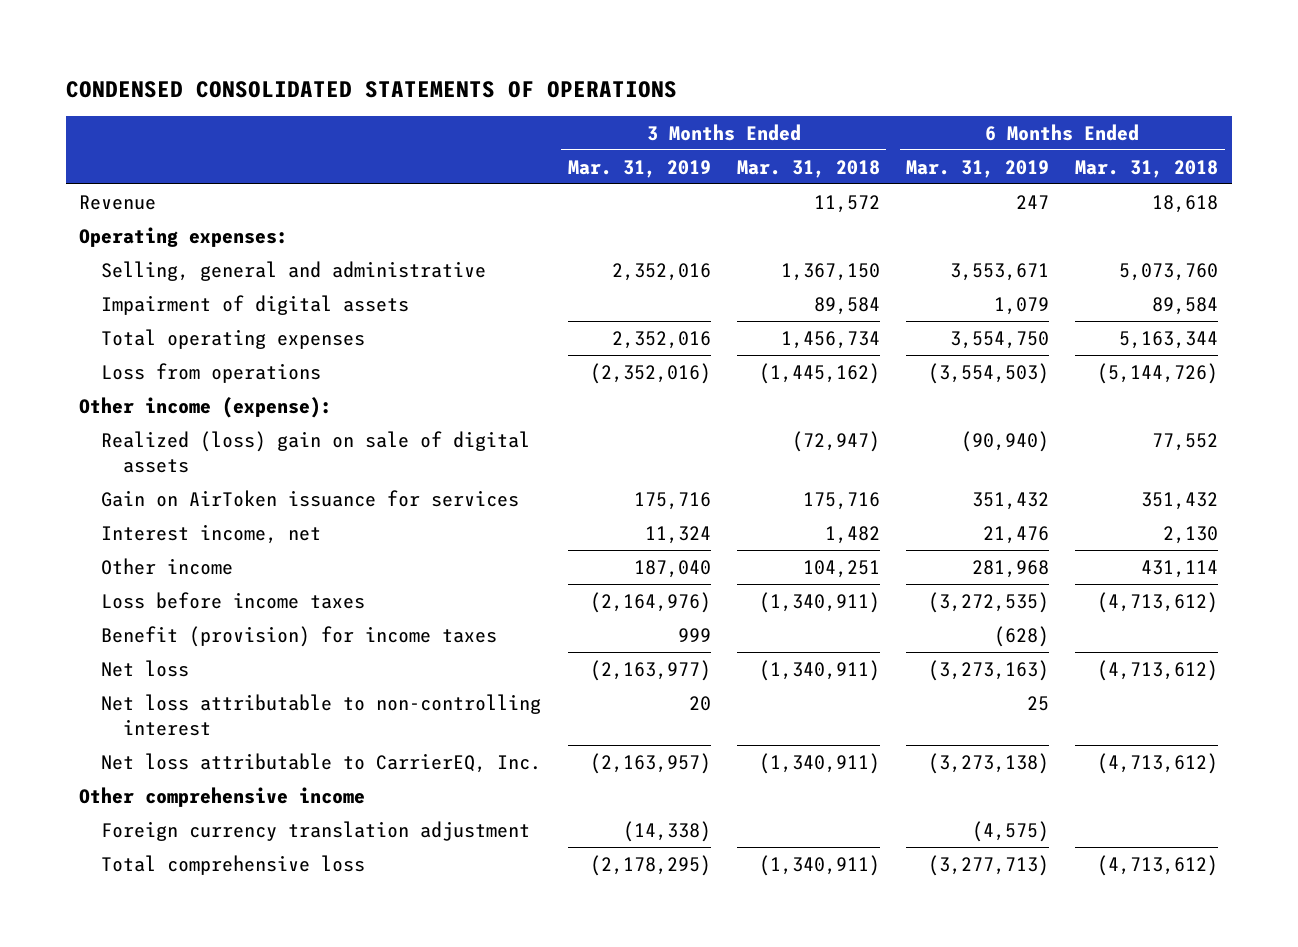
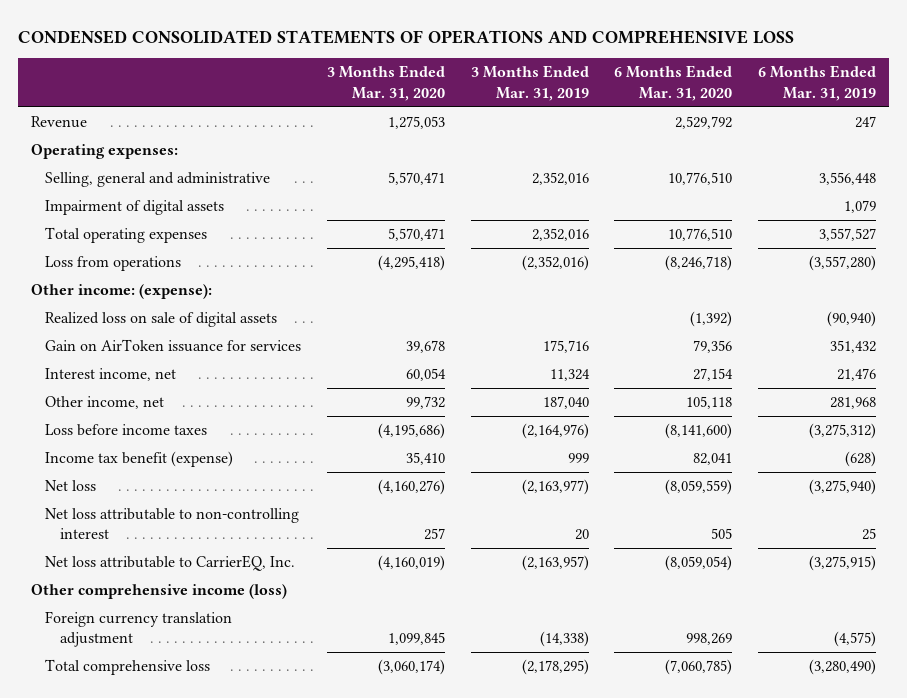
[66,80,678,98] CONDENSED CONSOLIDATED STATEMENTS OF OPERATIONS -> [18,29,795,44] CONDENSED CONSOLIDATED STATEMENTS OF OPERATIONS AND COMPREHENSIVE LOSS
[736,159,880,178] Mar. 31, 2018 -> none
[1075,159,1219,178] Mar. 31, 2018 -> none
none -> [327,65,446,101] 3 Months Ended Mar. 31, 2020
none -> [614,65,733,101] 6 Months Ended Mar. 31, 2020
[950,262,1050,281] 3,553,671 -> [818,172,876,186] 3,556,448
[950,330,1050,349] 3,554,750 -> [818,228,876,242] 3,557,527
[928,362,1050,384] (3,554,503) -> [808,255,876,272] (3,557,280)
[79,396,333,418] Other income (expense): -> [30,284,212,300] Other income: (expense):
[101,430,531,473] Realized (loss) gain on sale of digital assets -> [45,312,278,328] Realized loss on sale of digital assets
[101,557,234,575] Other income -> [45,396,165,410] Other income, net
[928,591,1050,613] (3,272,535) -> [808,423,876,440] (3,275,312)
[101,625,498,647] Benefit (provision) for income taxes -> [45,451,234,468] Income tax benefit (expense)
[928,659,1050,681] (3,273,163) -> [808,479,876,496] (3,275,940)
[928,752,1050,774] (3,273,138) -> [808,555,876,572] (3,275,915)
[79,786,366,807] Other comprehensive income -> [30,584,287,600] Other comprehensive income (loss)
[928,854,1050,876] (3,277,713) -> [808,659,876,676] (3,280,490)

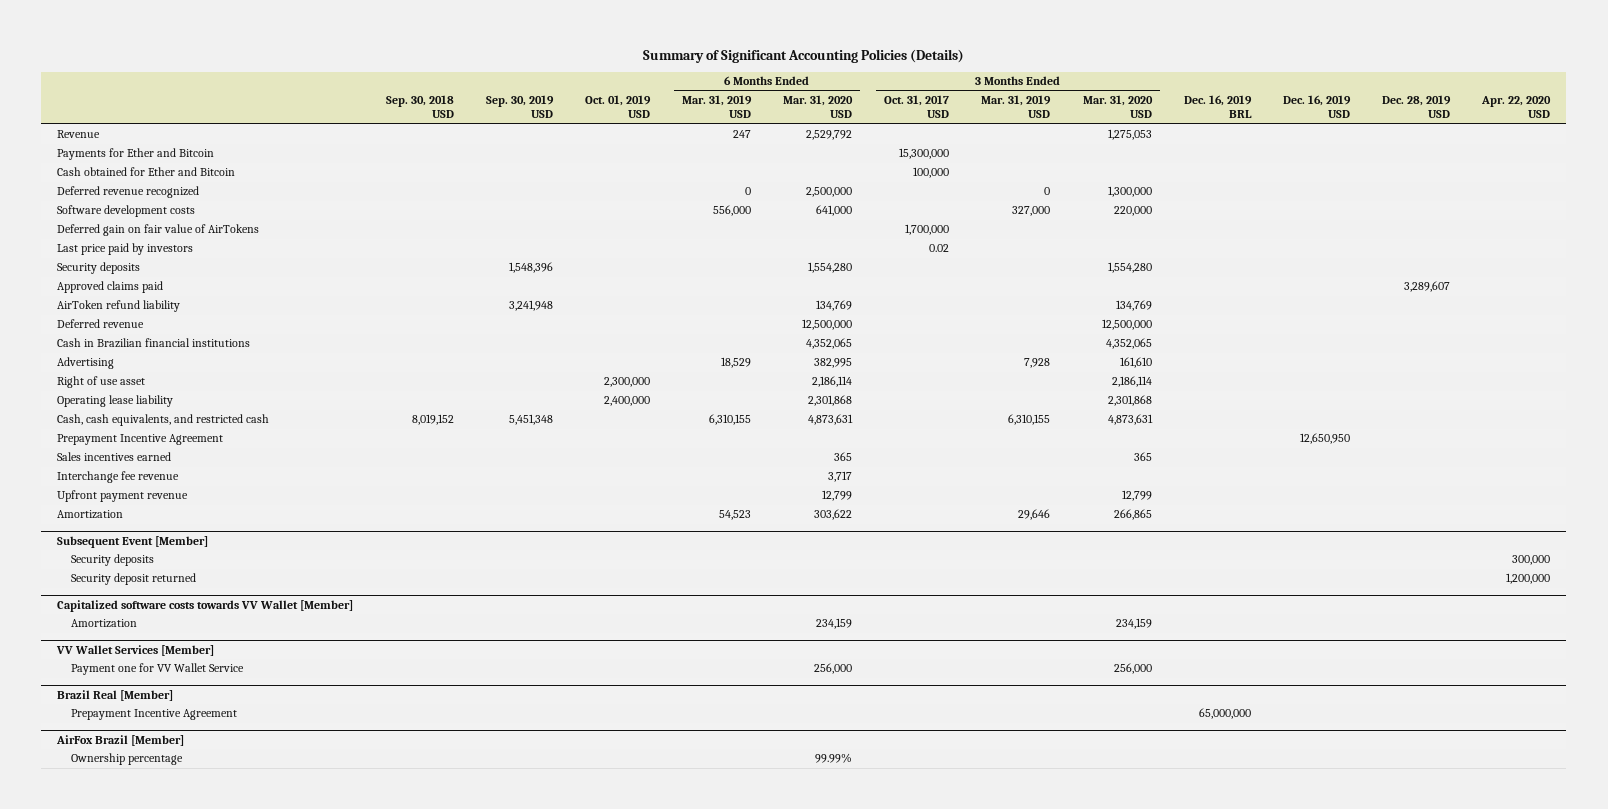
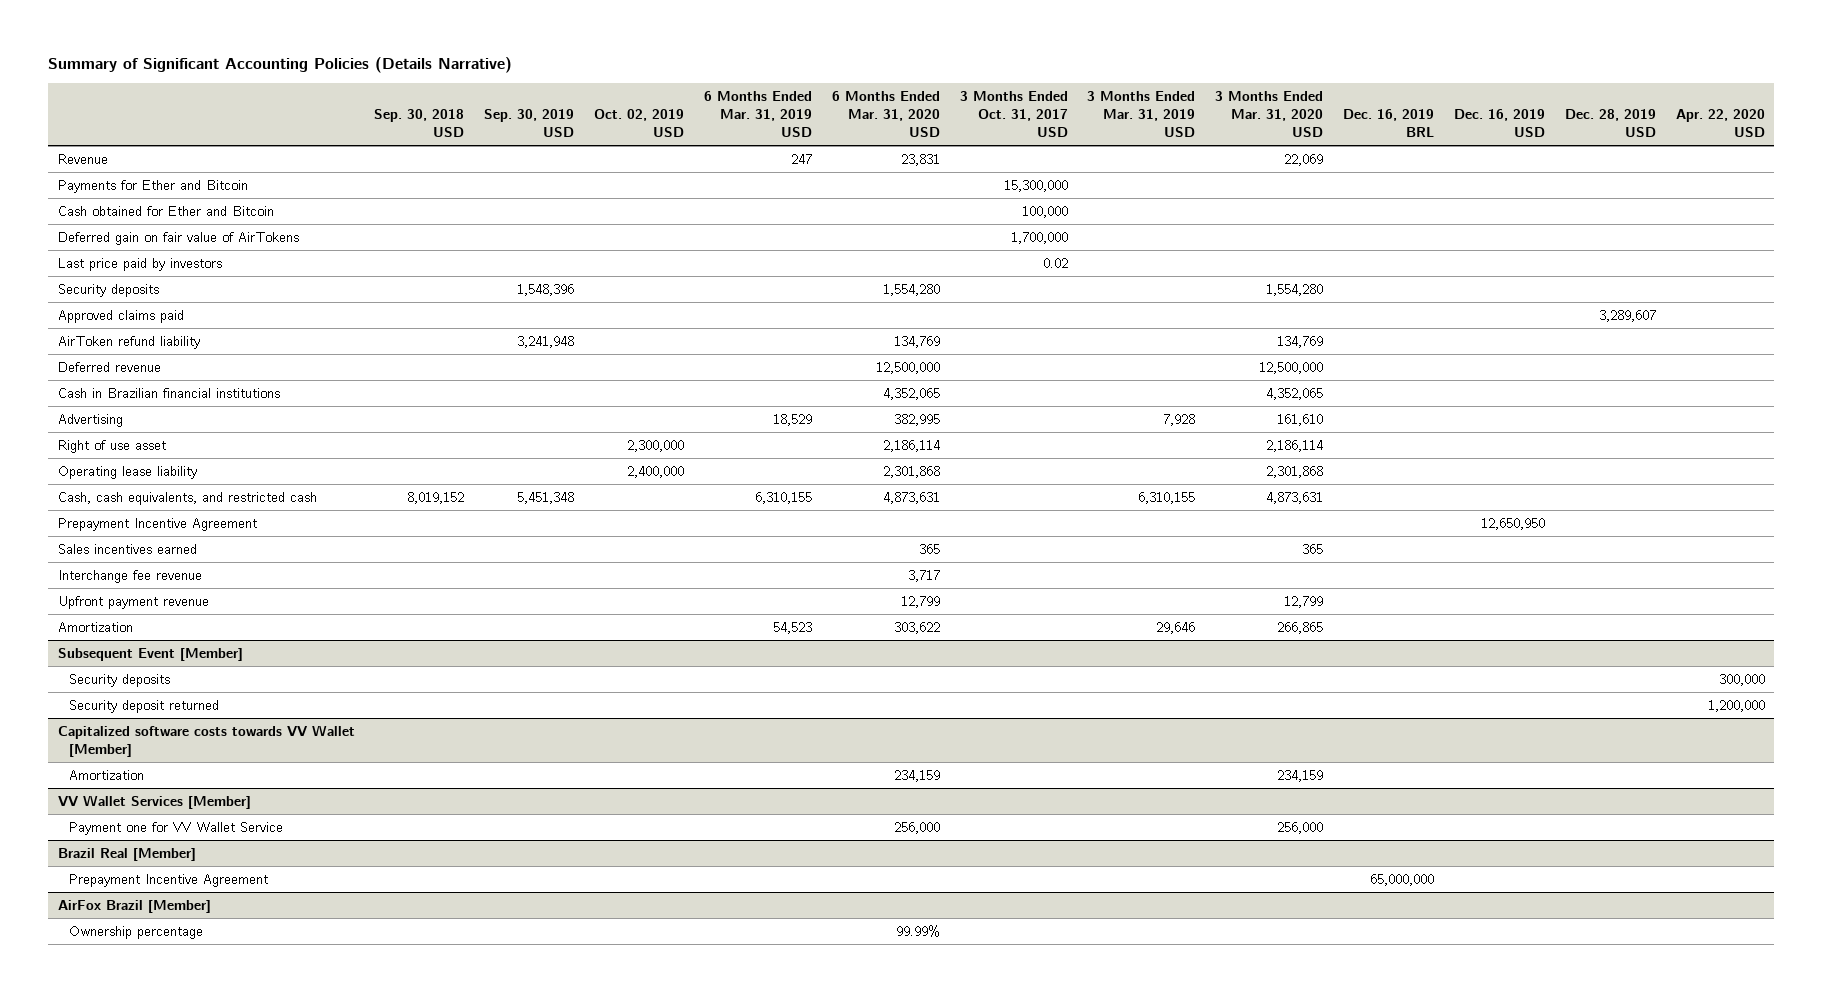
[642,48,964,63] Summary of Significant Accounting Policies (Details) -> [47,57,512,74] Summary of Significant Accounting Policies (Details Narrative)
[584,95,651,119] Oct. 01, 2019 USD -> none
none -> [594,109,685,138] Oct. 02, 2019 USD
[806,130,853,141] 2,529,792 -> [900,153,940,166] 23,831
[1107,129,1152,141] 1,275,053 -> [1284,153,1324,166] 22,069
[57,186,200,199] Deferred revenue recognized -> none
[57,205,196,218] Software development costs -> none

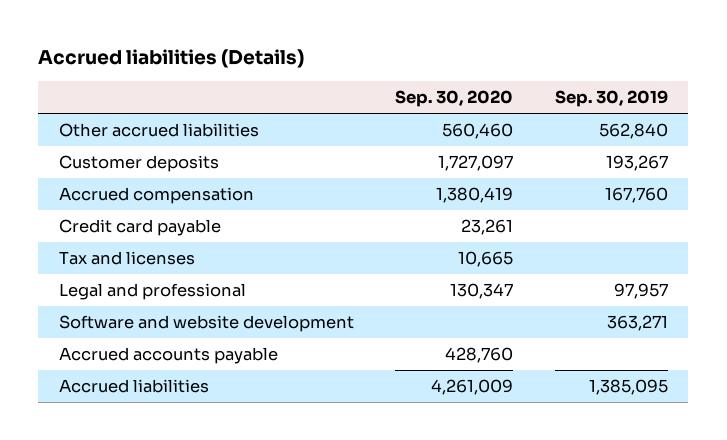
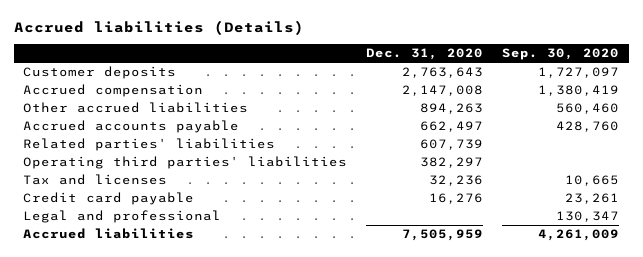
[554,90,668,108] Sep. 30, 2019 -> none
none -> [366,48,484,61] Dec. 31, 2020
[59,123,260,138] Other accrued liabilities -> [23,102,249,114] Other accrued liabilities
[59,347,279,365] Accrued accounts payable -> [23,120,240,134] Accrued accounts payable
none -> [23,138,276,152] Related parties' liabilities
none -> [23,156,348,170] Operating third parties' liabilities
[59,219,222,237] Credit card payable -> [23,192,195,206] Credit card payable
[59,315,355,333] Software and website development -> none

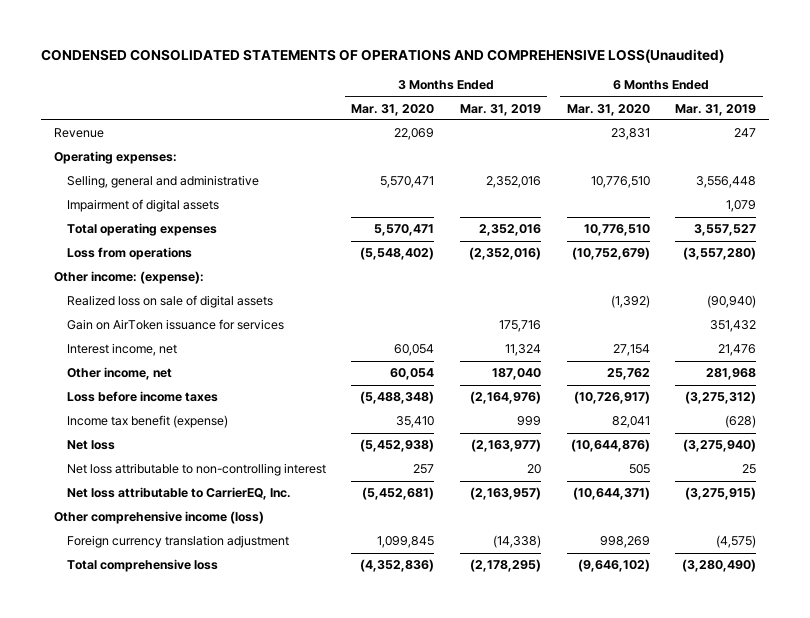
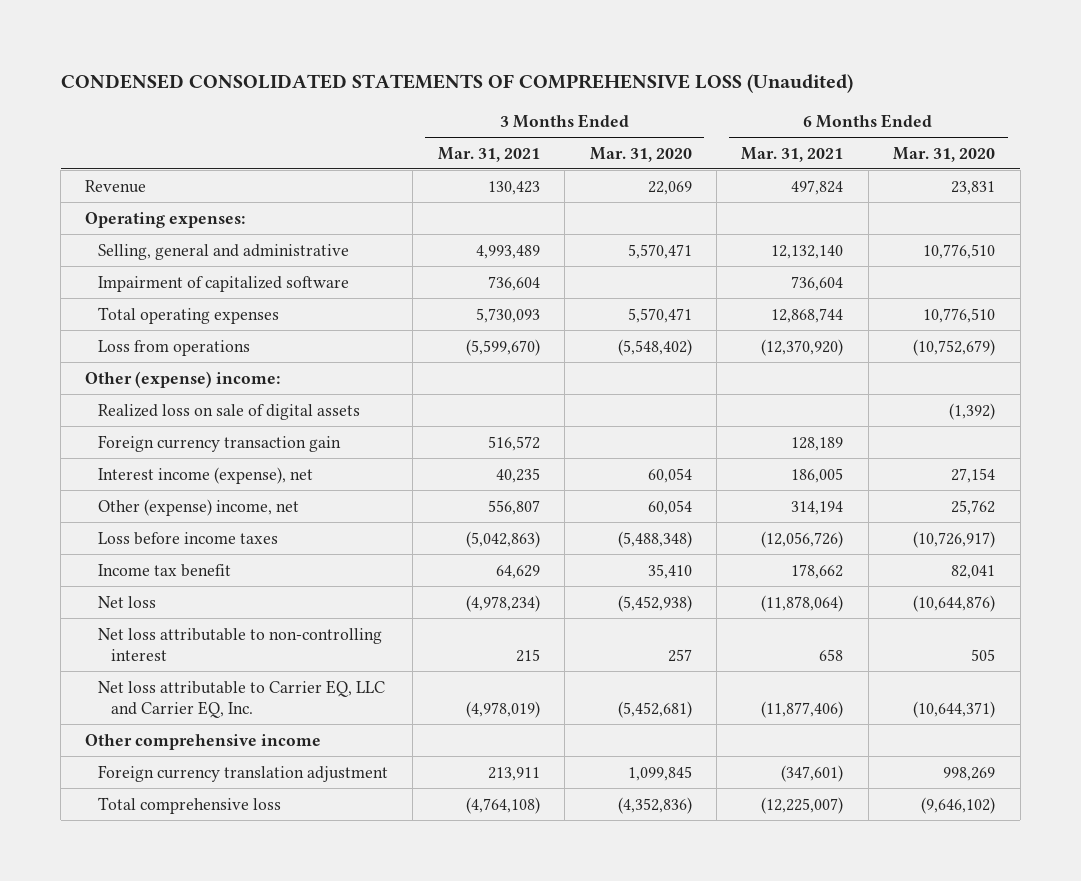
[41,49,725,64] CONDENSED CONSOLIDATED STATEMENTS OF OPERATIONS AND COMPREHENSIVE LOSS(Unaudited) -> [60,73,853,93] CONDENSED CONSOLIDATED STATEMENTS OF COMPREHENSIVE LOSS (Unaudited)
[460,103,542,116] Mar. 31, 2019 -> none
[675,103,757,116] Mar. 31, 2019 -> none
none -> [437,146,540,162] Mar. 31, 2021
none -> [741,146,844,162] Mar. 31, 2021
[66,199,219,213] Impairment of digital assets -> none
none -> [98,275,350,292] Impairment of capitalized software
[53,271,204,285] Other income: (expense): -> [85,370,281,388] Other (expense) income:
[66,319,284,331] Gain on AirToken issuance for services -> none
none -> [98,434,342,452] Foreign currency transaction gain
[66,343,177,357] Interest income, net -> [98,466,314,484] Interest income (expense), net
[66,367,172,381] Other income, net -> [98,498,300,516] Other (expense) income, net
[66,415,228,429] Income tax benefit (expense) -> [98,563,232,577] Income tax benefit
[66,487,291,501] Net loss attributable to CarrierEQ, Inc. -> [98,679,386,719] Net loss attributable to Carrier EQ, LLC and Carrier EQ, Inc.
[53,511,264,525] Other comprehensive income (loss) -> [85,733,322,750] Other comprehensive income

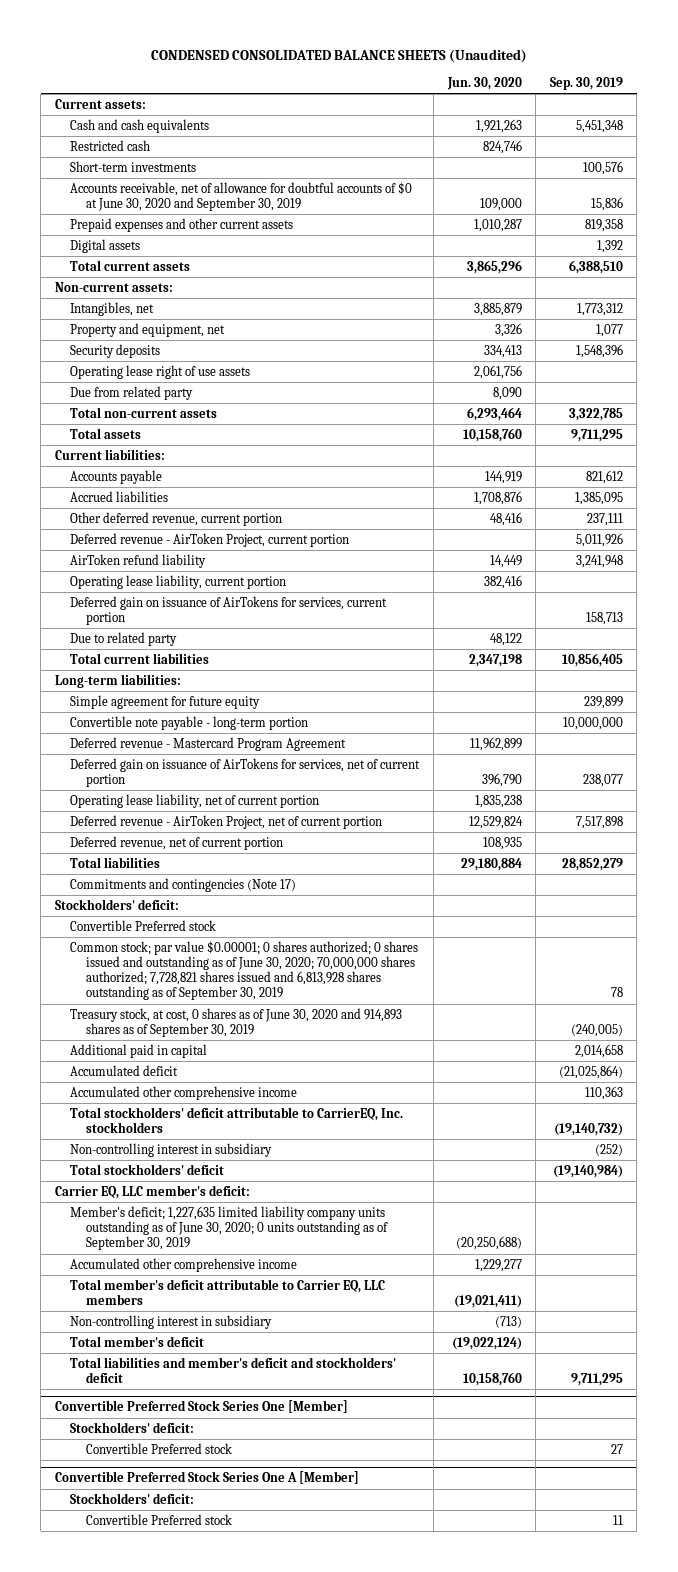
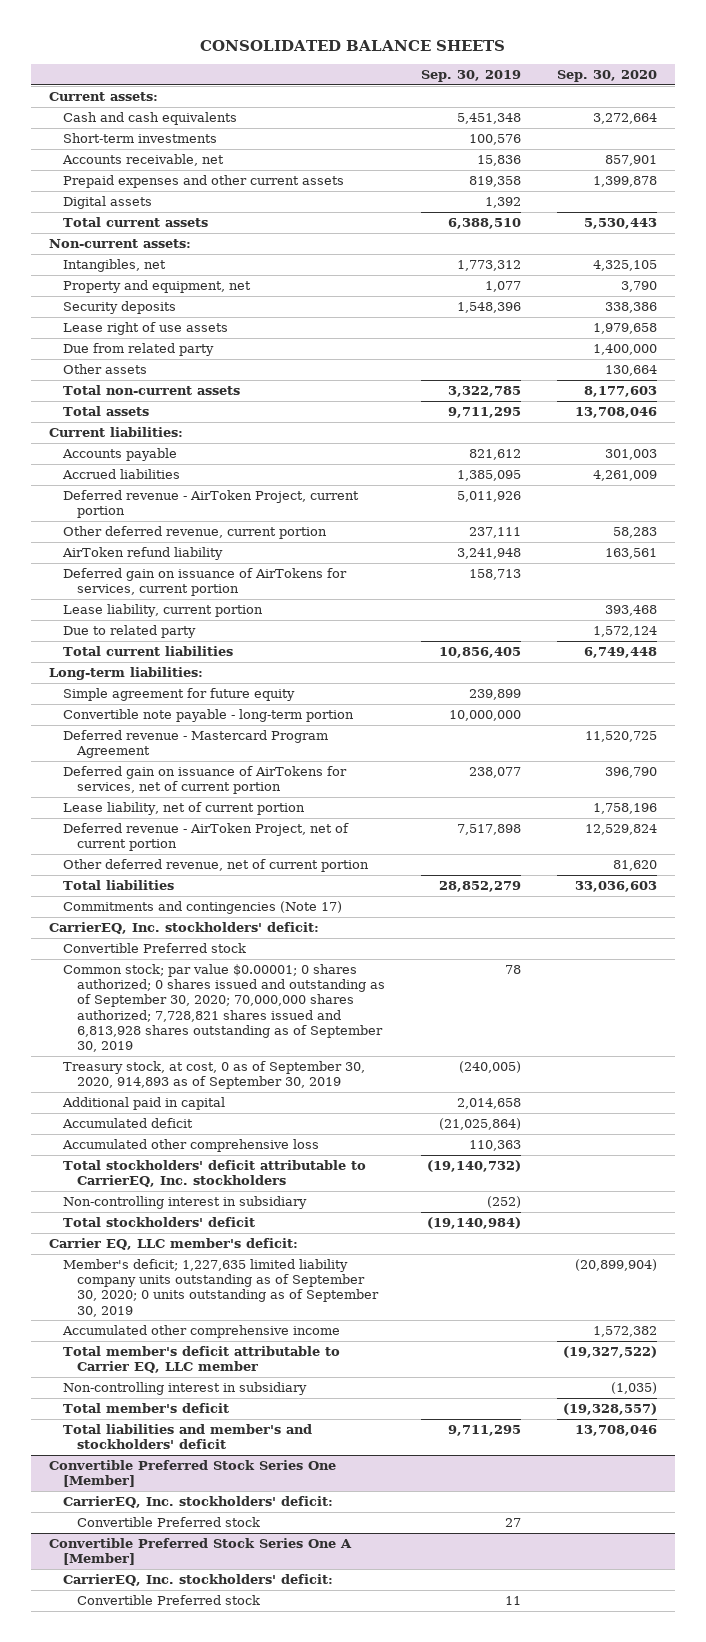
[150,48,527,63] CONDENSED CONSOLIDATED BALANCE SHEETS (Unaudited) -> [200,40,506,52] CONSOLIDATED BALANCE SHEETS
[446,77,522,91] Jun. 30, 2020 -> none
none -> [556,69,657,82] Sep. 30, 2020
[70,139,151,151] Restricted cash -> none
[70,181,413,211] Accounts receivable, net of allowance for doubtful accounts of $0 at June 30, 2020 and September 30, 2019 -> [61,154,224,167] Accounts receivable, net
[70,364,251,379] Operating lease right of use assets -> [62,322,228,336] Lease right of use assets
none -> [62,364,147,375] Other assets
[70,511,283,526] Other deferred revenue, current portion -> [62,526,327,540] Other deferred revenue, current portion
[70,574,287,589] Operating lease liability, current portion -> none
none -> [62,604,263,618] Lease liability, current portion
[70,793,320,808] Operating lease liability, net of current portion -> [62,802,305,816] Lease liability, net of current portion
[70,835,284,850] Deferred revenue, net of current portion -> [62,859,369,873] Other deferred revenue, net of current portion
[54,898,179,910] Stockholders' deficit: -> [49,922,320,935] CarrierEQ, Inc. stockholders' deficit:
[70,940,419,1001] Common stock; par value $0.00001; 0 shares authorized; 0 shares issued and outstanding as of June 30, 2020; 70,000,000 shares authorized; 7,728,821 shares issued and 6,813,928 shares outstanding as of September 30, 2019 -> [62,964,385,1052] Common stock; par value $0.00001; 0 shares authorized; 0 shares issued and outstanding as of September 30, 2020; 70,000,000 shares authorized; 7,728,821 shares issued and 6,813,928 shares outstanding as of September 30, 2019
[70,1007,403,1037] Treasury stock, at cost, 0 shares as of June 30, 2020 and 914,893 shares as of September 30, 2019 -> [62,1061,365,1090] Treasury stock, at cost, 0 as of September 30, 2020, 914,893 as of September 30, 2019
[70,1085,298,1100] Accumulated other comprehensive income -> [61,1139,319,1153] Accumulated other comprehensive loss
[70,1205,388,1251] Member's deficit; 1,227,635 limited liability company units outstanding as of June 30, 2020; 0 units outstanding as of September 30, 2019 -> [62,1259,379,1317] Member's deficit; 1,227,635 limited liability company units outstanding as of September 30, 2020; 0 units outstanding as of September 30, 2019
[70,1278,386,1305] Total member's deficit attributable to Carrier EQ, LLC members -> [62,1346,340,1374] Total member's deficit attributable to Carrier EQ, LLC member
[70,1356,397,1383] Total liabilities and member's deficit and stockholders' deficit -> [62,1424,312,1450] Total liabilities and member's and stockholders' deficit
[70,1421,195,1433] Stockholders' deficit: -> [62,1496,333,1509] CarrierEQ, Inc. stockholders' deficit:
[70,1492,195,1504] Stockholders' deficit: -> [62,1574,333,1587] CarrierEQ, Inc. stockholders' deficit:

